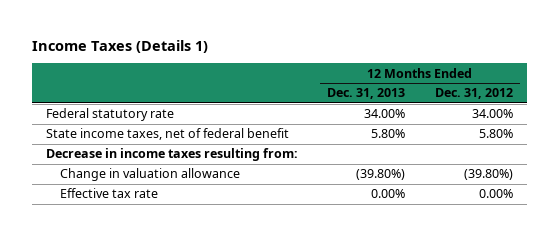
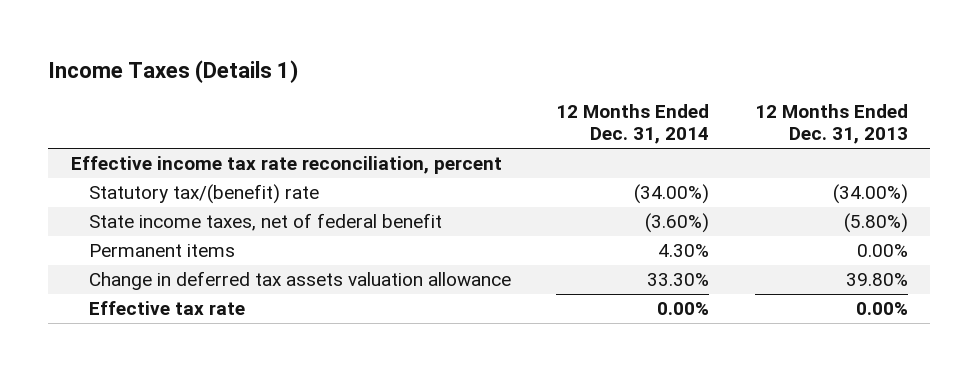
[434,88,513,100] Dec. 31, 2012 -> none
none -> [556,104,710,145] 12 Months Ended Dec. 31, 2014
[46,148,299,162] Decrease in income taxes resulting from: -> none
none -> [71,156,503,175] Effective income tax rate reconciliation, percent
[46,108,175,122] Federal statutory rate -> [88,184,319,205] Statutory tax/(benefit) rate
[364,109,406,119] 34.00% -> [832,184,908,205] (34.00%)
[371,129,406,139] 5.80% -> [843,213,908,234] (5.80%)
none -> [88,244,235,258] Permanent items
[59,168,240,182] Change in valuation allowance -> [88,271,511,291] Change in deferred tax assets valuation allowance
[356,169,406,181] (39.80%) -> [845,273,908,287] 39.80%

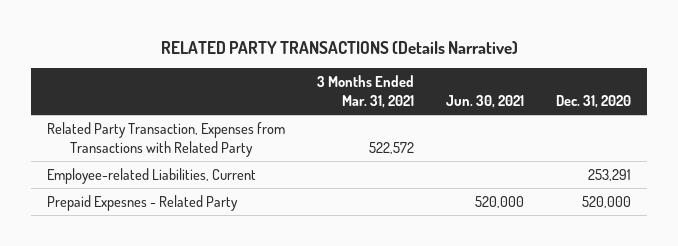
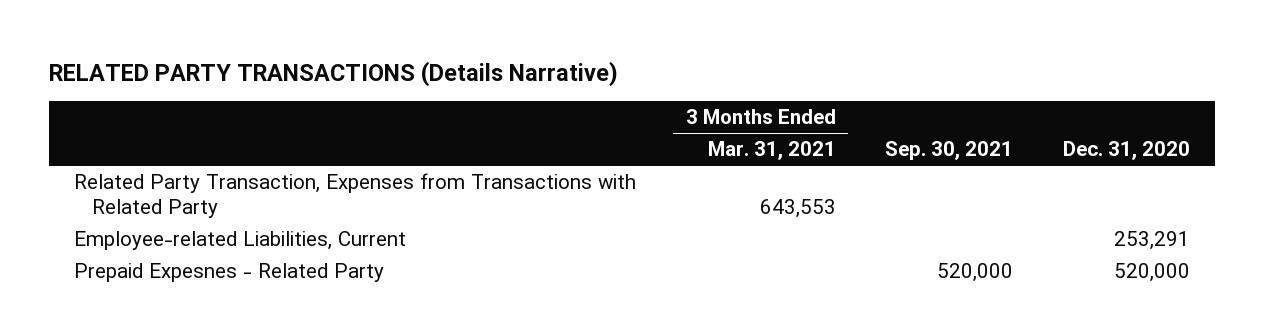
[445,95,524,109] Jun. 30, 2021 -> none
none -> [885,141,1014,161] Sep. 30, 2021
[368,141,414,154] 522,572 -> [759,199,836,219] 643,553

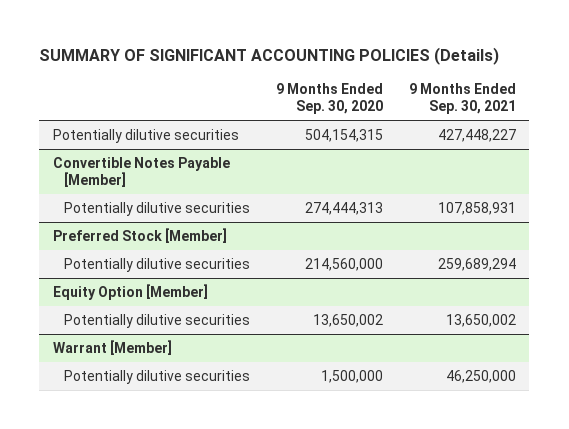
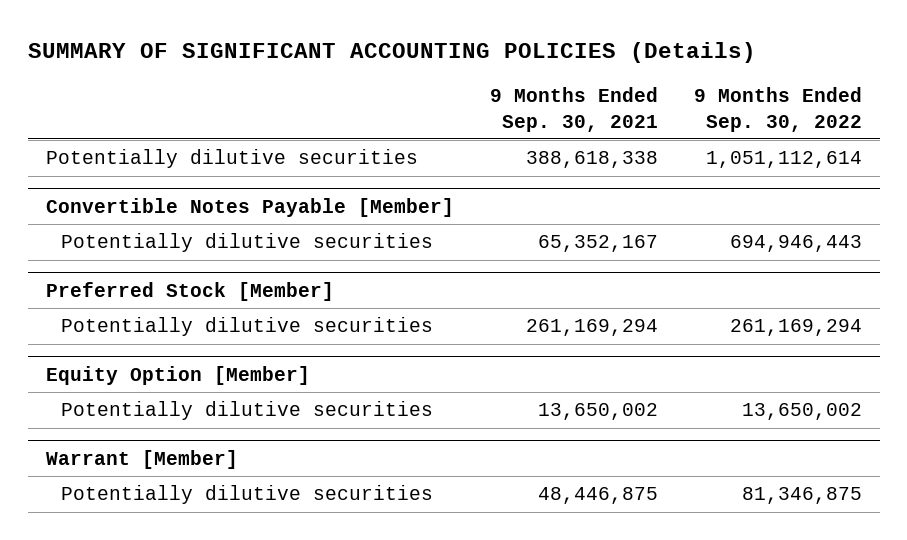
[275,83,383,115] 9 Months Ended Sep. 30, 2020 -> none
none -> [693,87,862,132] 9 Months Ended Sep. 30, 2022
[438,129,517,143] 427,448,227 -> [525,151,658,169] 388,618,338
[438,202,517,216] 107,858,931 -> [537,235,658,253] 65,352,167
[438,258,517,272] 259,689,294 -> [525,319,658,337] 261,169,294
[446,370,517,384] 46,250,000 -> [537,487,658,505] 48,446,875

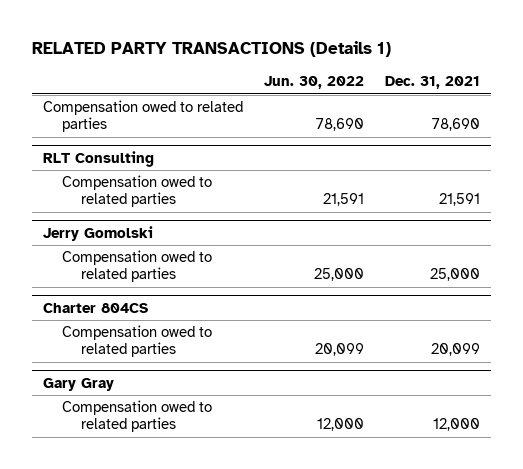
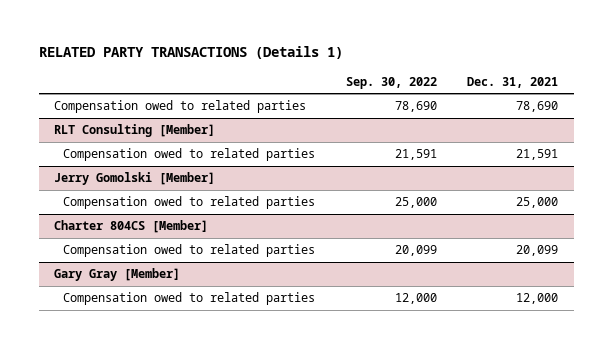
[263,76,364,90] Jun. 30, 2022 -> none
none -> [345,76,437,89] Sep. 30, 2022
[42,150,154,167] RLT Consulting -> [53,124,215,138] RLT Consulting [Member]
[42,225,153,241] Jerry Gomolski -> [53,172,215,186] Jerry Gomolski [Member]
[42,302,148,313] Charter 804CS -> [53,220,208,234] Charter 804CS [Member]
[42,377,114,391] Gary Gray -> [53,268,180,282] Gary Gray [Member]

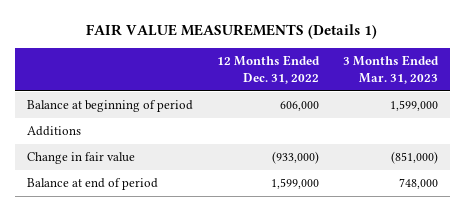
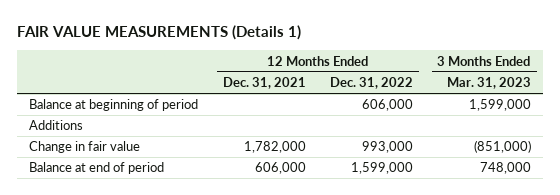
none -> [222,77,306,90] Dec. 31, 2021
[271,151,319,165] (933,000) -> [362,141,414,154] 993,000

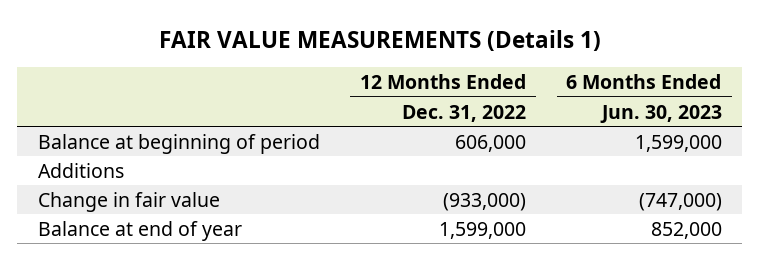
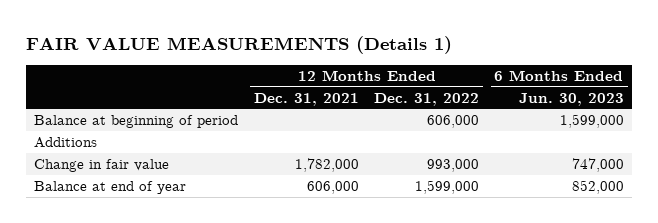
none -> [253,92,359,106] Dec. 31, 2021
[443,192,527,211] (933,000) -> [427,159,480,173] 993,000
[638,192,722,211] (747,000) -> [571,158,624,173] 747,000

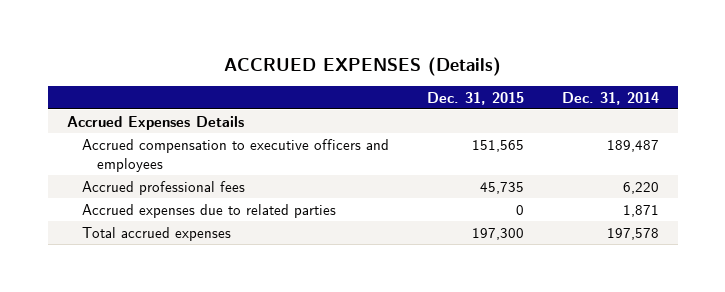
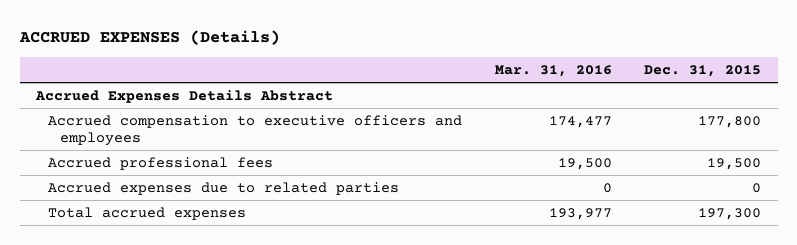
[561,91,659,105] Dec. 31, 2014 -> none
none -> [494,64,612,77] Mar. 31, 2016
[66,115,244,130] Accrued Expenses Details -> [34,89,333,103] Accrued Expenses Details Abstract
[471,139,524,152] 151,565 -> [698,115,762,128] 177,800
[479,181,524,194] 45,735 -> [707,157,762,170] 19,500

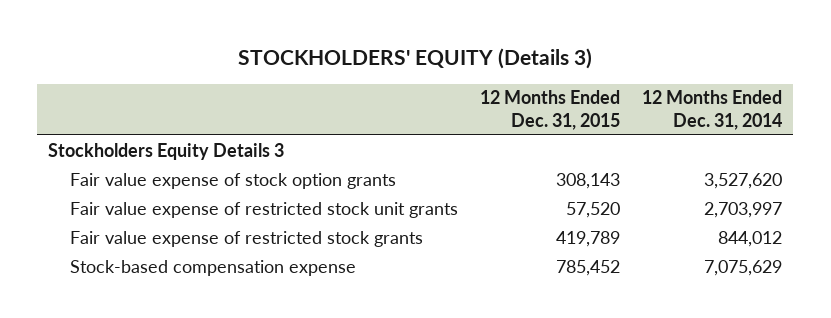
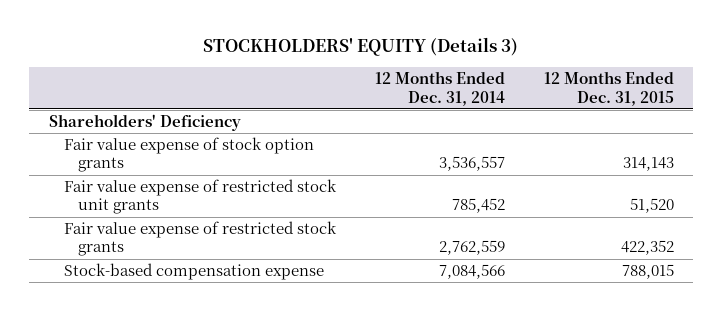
[48,142,285,160] Stockholders Equity Details 3 -> none
none -> [48,114,241,132] Shareholders' Deficiency
[556,172,621,189] 308,143 -> [622,157,674,172] 314,143
[704,172,783,189] 3,527,620 -> [438,156,505,172] 3,536,557
[566,201,621,218] 57,520 -> [629,198,674,214] 51,520
[704,201,783,218] 2,703,997 -> [451,198,505,214] 785,452
[556,230,621,247] 419,789 -> [620,240,674,256] 422,352
[718,230,783,247] 844,012 -> [438,240,505,256] 2,762,559
[556,259,621,276] 785,452 -> [621,264,674,280] 788,015
[704,259,783,276] 7,075,629 -> [438,264,505,280] 7,084,566

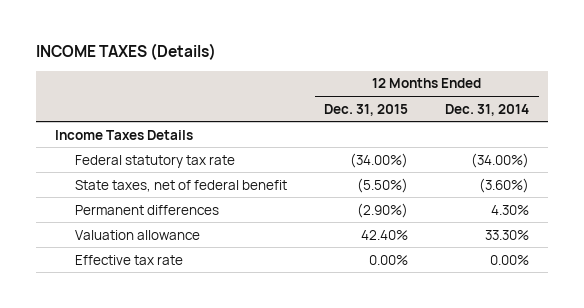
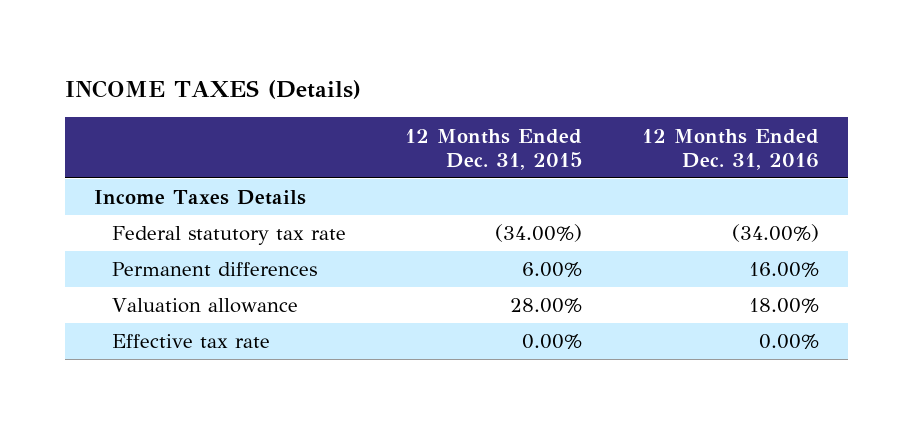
[445,103,530,116] Dec. 31, 2014 -> none
none -> [641,128,819,170] 12 Months Ended Dec. 31, 2016
[75,179,288,192] State taxes, net of federal benefit -> none
[357,202,409,218] (2.90%) -> [522,262,583,278] 6.00%
[361,229,409,240] 42.40% -> [510,298,583,314] 28.00%

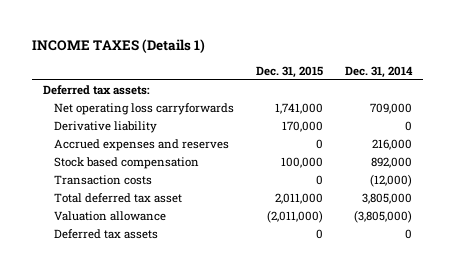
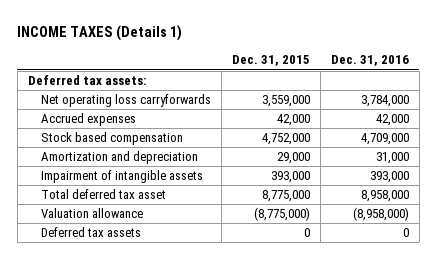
[345,66,414,79] Dec. 31, 2014 -> none
none -> [331,55,410,67] Dec. 31, 2016
[54,121,158,134] Derivative liability -> none
[54,175,153,186] Transaction costs -> none
[275,103,324,115] 1,741,000 -> [262,95,311,108] 3,559,000
[54,139,230,152] Accrued expenses and reserves -> [41,113,137,127] Accrued expenses
[316,139,324,150] 0 -> [277,114,311,127] 42,000
[281,157,324,169] 100,000 -> [262,133,311,146] 4,752,000
none -> [41,151,199,165] Amortization and depreciation
none -> [41,170,204,184] Impairment of intangible assets
[275,193,324,205] 2,011,000 -> [262,190,311,203] 8,775,000
[267,210,324,224] (2,011,000) -> [254,207,311,222] (8,775,000)

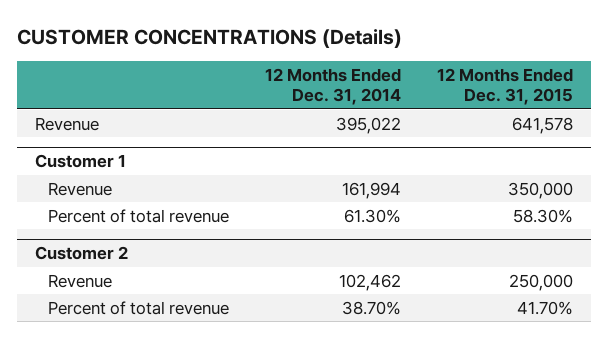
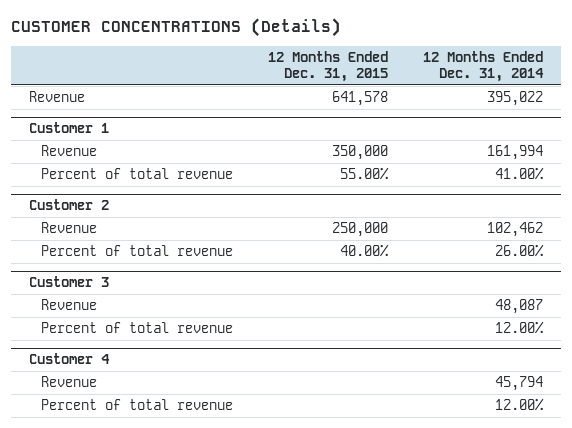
[343,208,401,223] 61.30% -> [495,167,545,181] 41.00%
[512,208,573,223] 58.30% -> [340,167,390,181] 55.00%
[341,300,401,315] 38.70% -> [495,244,545,258] 26.00%
[516,300,573,315] 41.70% -> [340,244,390,258] 40.00%
none -> [28,276,109,288] Customer 3
none -> [40,299,97,311] Revenue
none -> [40,322,233,334] Percent of total revenue
none -> [28,353,110,365] Customer 4
none -> [40,376,97,388] Revenue
none -> [40,399,233,411] Percent of total revenue

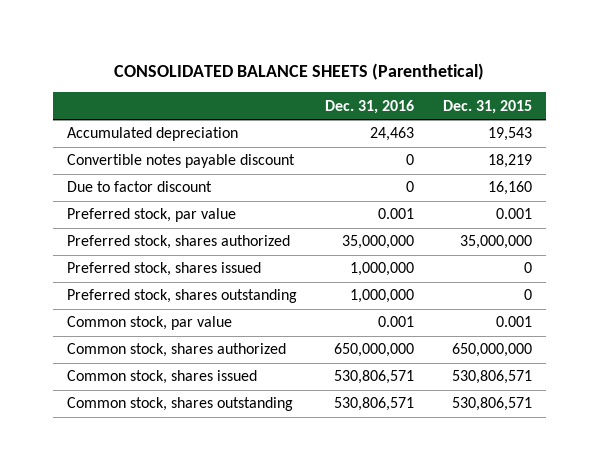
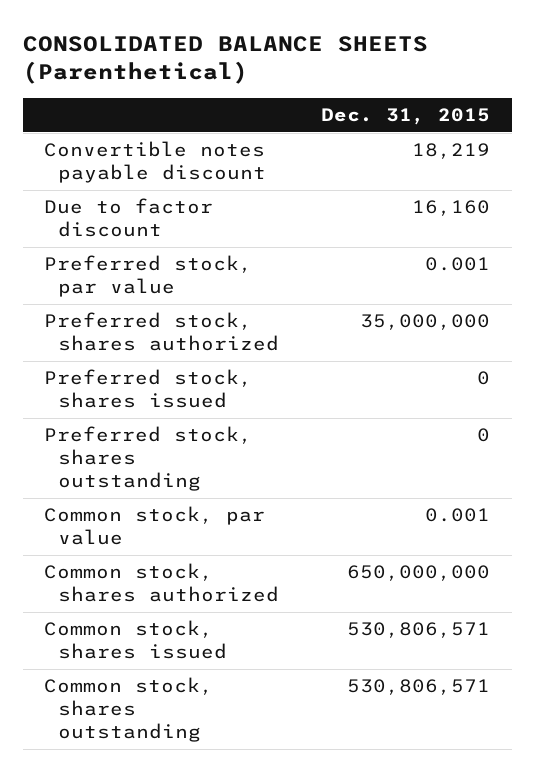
[325,99,415,114] Dec. 31, 2016 -> none
[67,127,239,142] Accumulated depreciation -> none

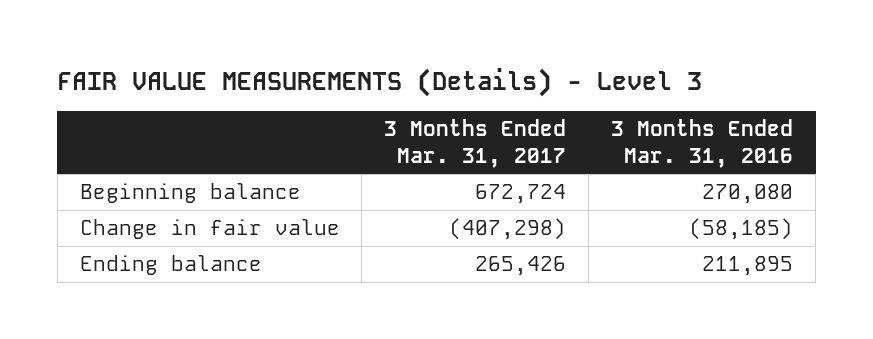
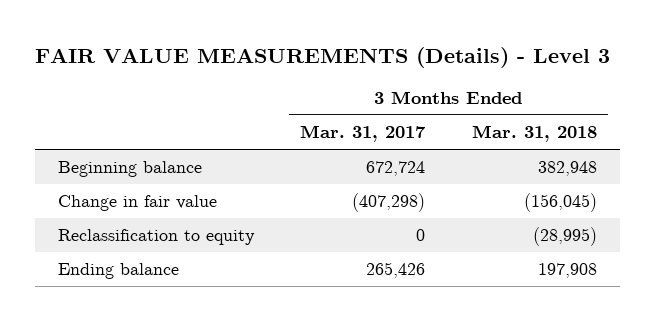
[611,119,794,168] 3 Months Ended Mar. 31, 2016 -> none
none -> [471,125,597,143] Mar. 31, 2018
none -> [58,229,256,246] Reclassification to equity

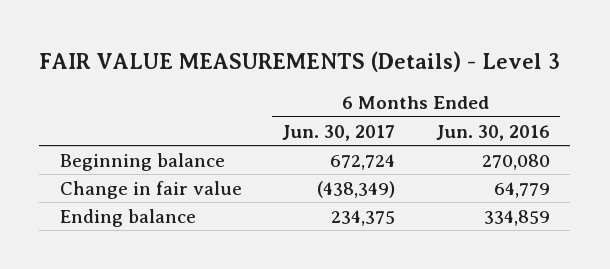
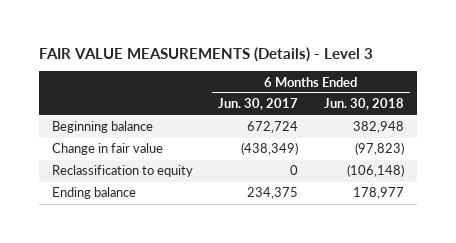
[435,124,550,141] Jun. 30, 2016 -> none
none -> [324,98,405,111] Jun. 30, 2018
none -> [51,165,193,178] Reclassification to equity

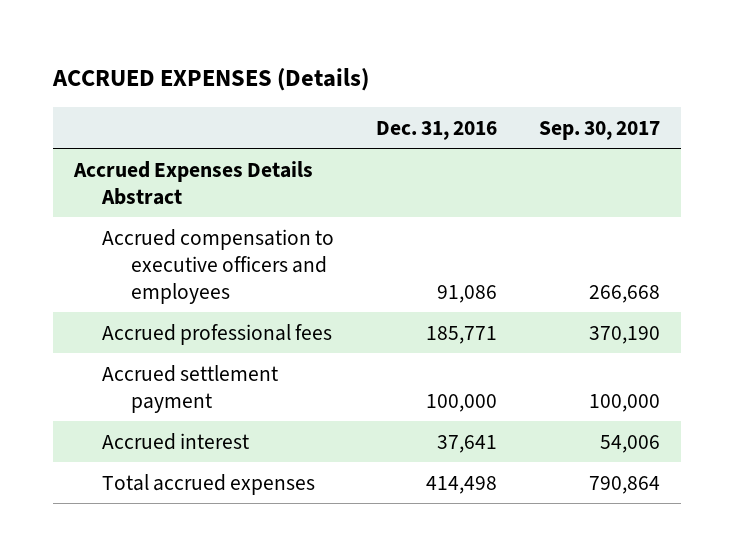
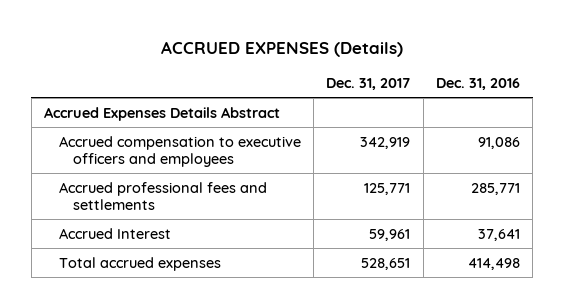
[538,120,660,140] Sep. 30, 2017 -> none
none -> [326,78,411,91] Dec. 31, 2017
[102,364,279,413] Accrued settlement payment -> none
[102,323,333,345] Accrued professional fees -> [58,181,267,210] Accrued professional fees and settlements
[426,325,498,344] 185,771 -> [471,182,521,195] 285,771
[102,432,250,450] Accrued interest -> [58,227,171,239] Accrued Interest

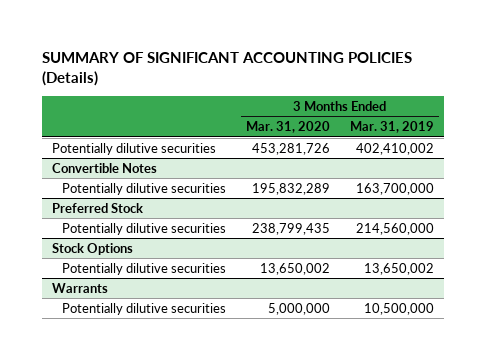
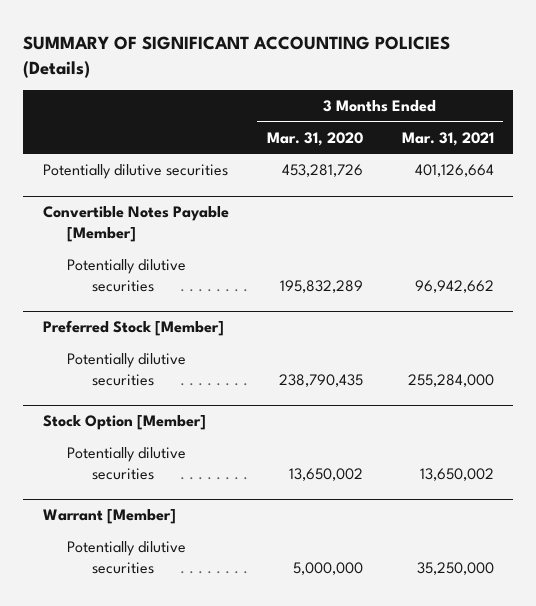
[349,121,434,134] Mar. 31, 2019 -> none
none -> [401,131,494,146] Mar. 31, 2021
[52,162,158,173] Convertible Notes -> [42,206,229,243] Convertible Notes Payable [Member]
[52,202,144,213] Preferred Stock -> [42,320,224,337] Preferred Stock [Member]
[252,222,331,235] 238,799,435 -> [279,373,364,387] 238,790,435
[52,242,134,255] Stock Options -> [42,415,206,431] Stock Option [Member]
[52,282,109,293] Warrants -> [42,509,176,525] Warrant [Member]

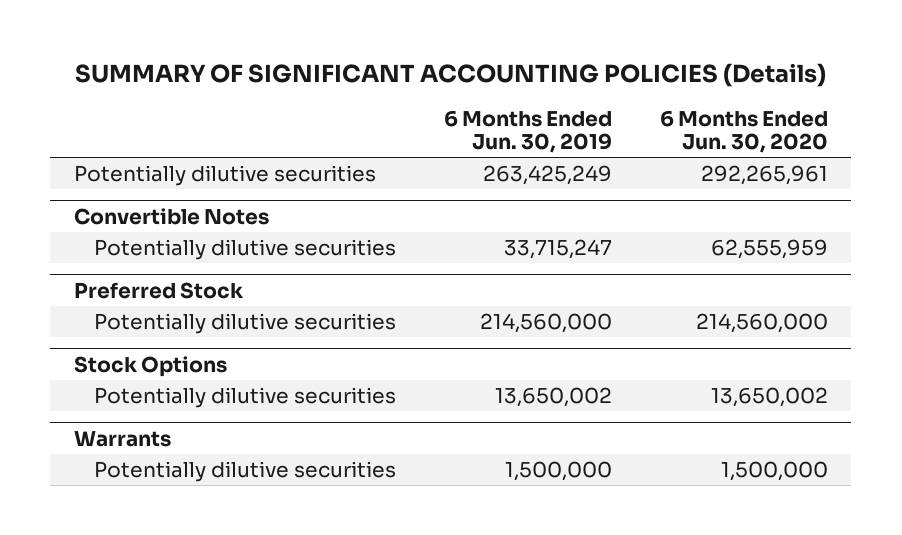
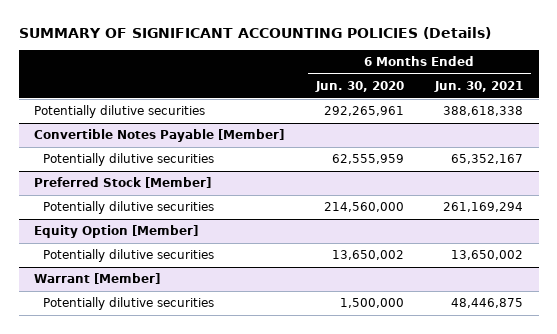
[443,109,612,154] 6 Months Ended Jun. 30, 2019 -> none
none -> [434,81,524,93] Jun. 30, 2021
[74,207,270,225] Convertible Notes -> [34,129,285,143] Convertible Notes Payable [Member]
[74,281,245,299] Preferred Stock -> [34,177,212,189] Preferred Stock [Member]
[74,355,228,377] Stock Options -> [34,225,199,239] Equity Option [Member]
[74,430,172,447] Warrants -> [34,273,161,285] Warrant [Member]

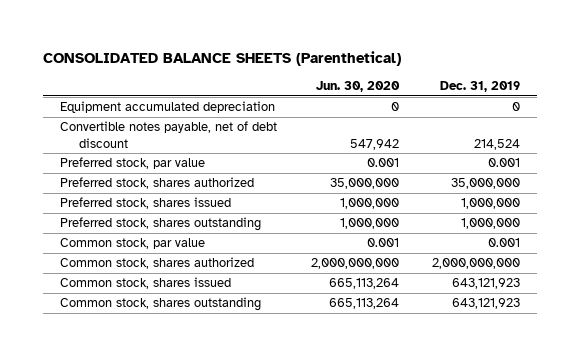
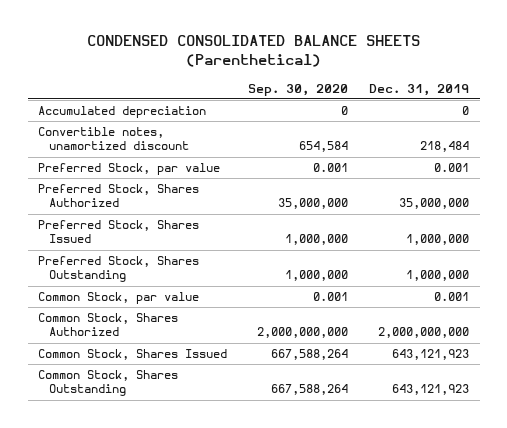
[43,51,402,67] CONSOLIDATED BALANCE SHEETS (Parenthetical) -> [86,35,420,68] CONDENSED CONSOLIDATED BALANCE SHEETS (Parenthetical)
[315,81,400,93] Jun. 30, 2020 -> none
none -> [248,83,349,96] Sep. 30, 2020
[60,121,278,148] Convertible notes payable, net of debt discount -> none
[60,101,276,114] Equipment accumulated depreciation -> [38,106,207,119] Accumulated depreciation
none -> [38,127,189,151] Convertible notes, unamortized discount
[60,157,206,170] Preferred stock, par value -> [38,163,221,176] Preferred Stock, par value
[60,177,255,190] Preferred stock, shares authorized -> [38,184,200,208] Preferred Stock, Shares Authorized
[60,197,232,210] Preferred stock, shares issued -> [38,220,200,244] Preferred Stock, Shares Issued
[60,217,262,232] Preferred stock, shares outstanding -> [38,256,200,283] Preferred Stock, Shares Outstanding
[60,238,206,250] Common stock, par value -> [38,292,200,305] Common Stock, par value
[60,257,255,270] Common stock, shares authorized -> [38,313,179,337] Common Stock, Shares Authorized
[60,277,232,290] Common stock, shares issued -> [38,349,228,361] Common Stock, Shares Issued
[60,297,262,312] Common stock, shares outstanding -> [38,370,179,397] Common Stock, Shares Outstanding

